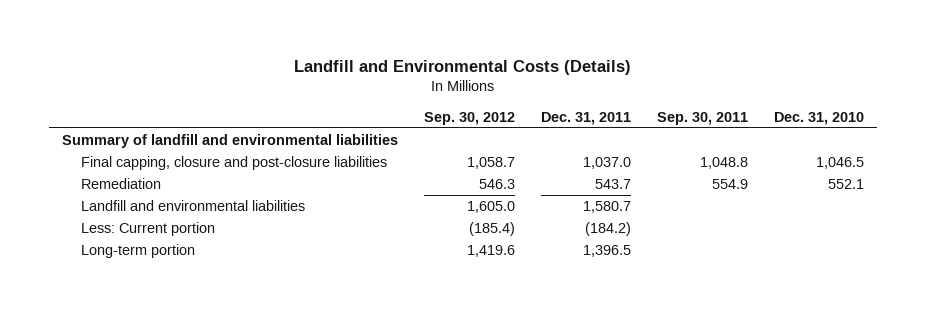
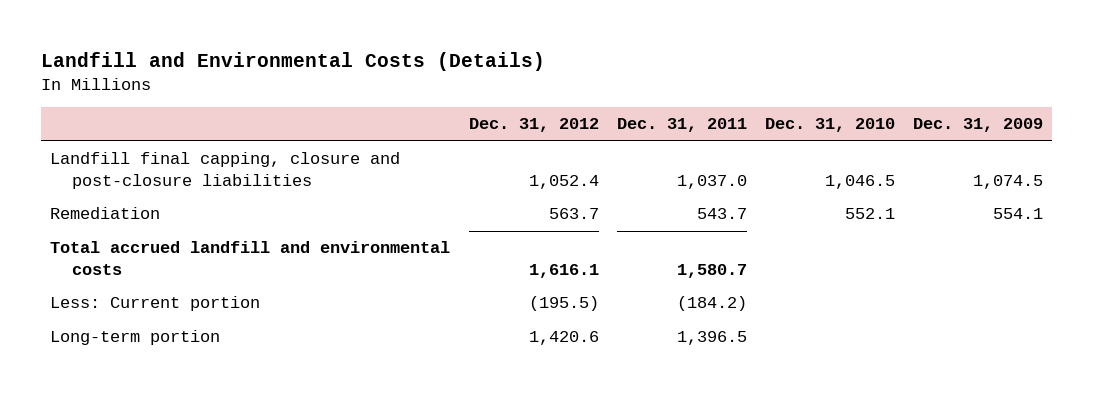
[424,111,516,125] Sep. 30, 2012 -> none
[656,111,748,125] Sep. 30, 2011 -> none
none -> [468,118,599,133] Dec. 31, 2012
none -> [913,118,1044,133] Dec. 31, 2009
[62,134,399,149] Summary of landfill and environmental liabilities -> none
[81,156,388,171] Final capping, closure and post-closure liabilities -> [50,152,401,189] Landfill final capping, closure and post-closure liabilities
[81,200,306,212] Landfill and environmental liabilities -> [50,241,451,275] Total accrued landfill and environmental costs

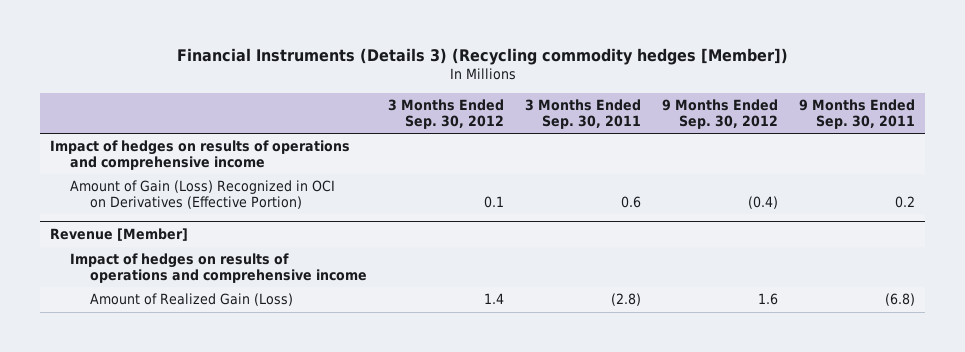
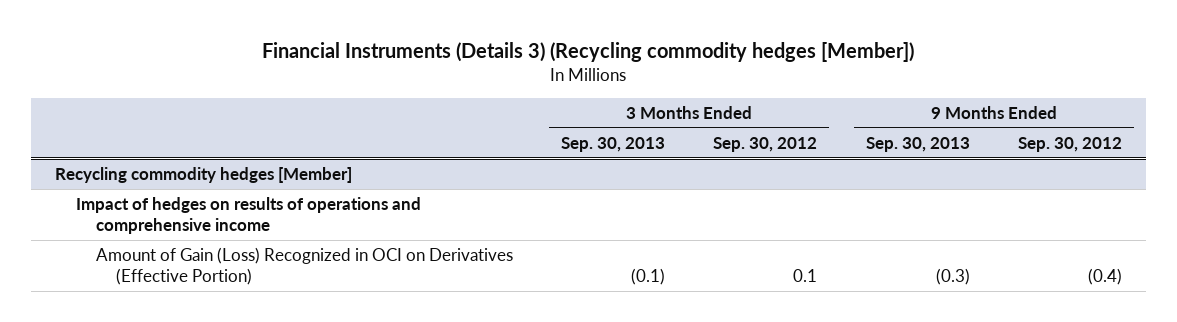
[524,99,641,129] 3 Months Ended Sep. 30, 2011 -> none
[798,99,915,129] 9 Months Ended Sep. 30, 2011 -> none
none -> [561,136,666,152] Sep. 30, 2013
none -> [865,136,970,152] Sep. 30, 2013
none -> [55,167,353,184] Recycling commodity hedges [Member]
[50,228,189,242] Revenue [Member] -> none
[70,253,368,284] Impact of hedges on results of operations and comprehensive income -> none
[90,293,294,307] Amount of Realized Gain (Loss) -> none

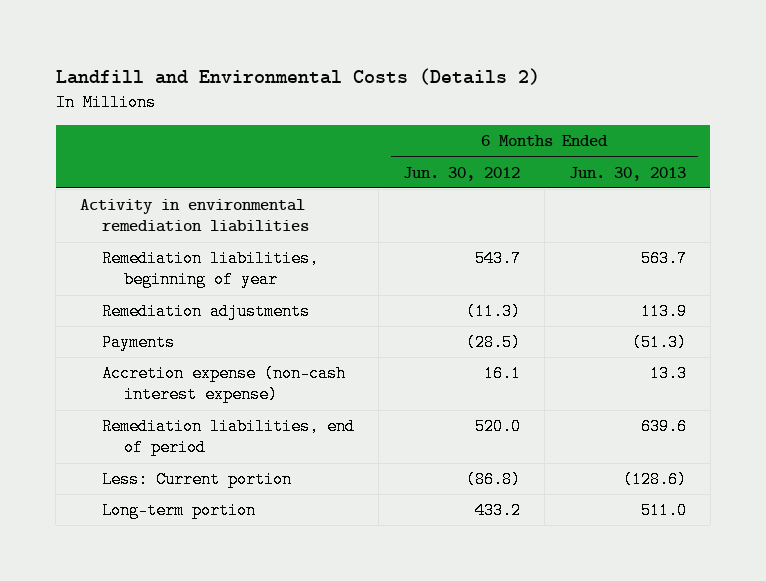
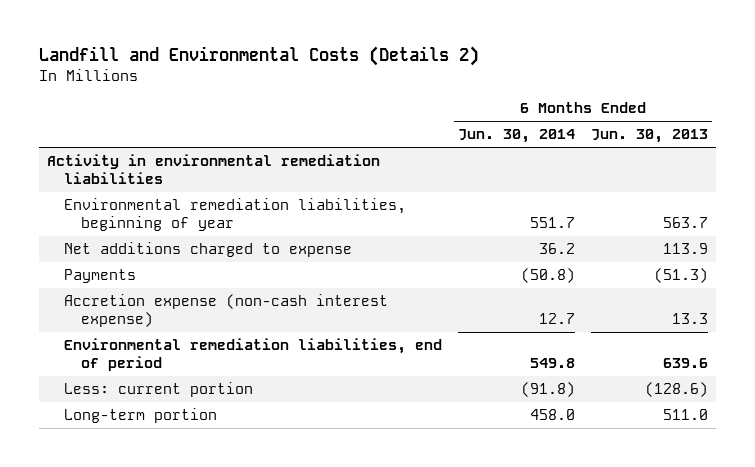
[403,166,521,181] Jun. 30, 2012 -> none
none -> [458,129,576,144] Jun. 30, 2014
[102,250,320,289] Remediation liabilities, beginning of year -> [63,198,406,231] Environmental remediation liabilities, beginning of year
[102,303,311,321] Remediation adjustments -> [63,242,352,258] Net additions charged to expense
[102,418,356,457] Remediation liabilities, end of period -> [63,338,442,371] Environmental remediation liabilities, end of period
[102,471,293,489] Less: Current portion -> [63,382,253,398] Less: current portion

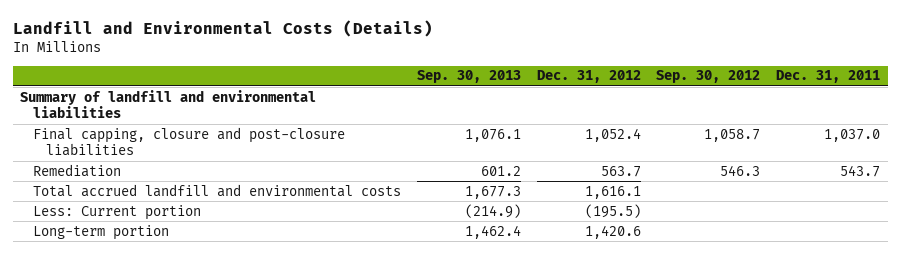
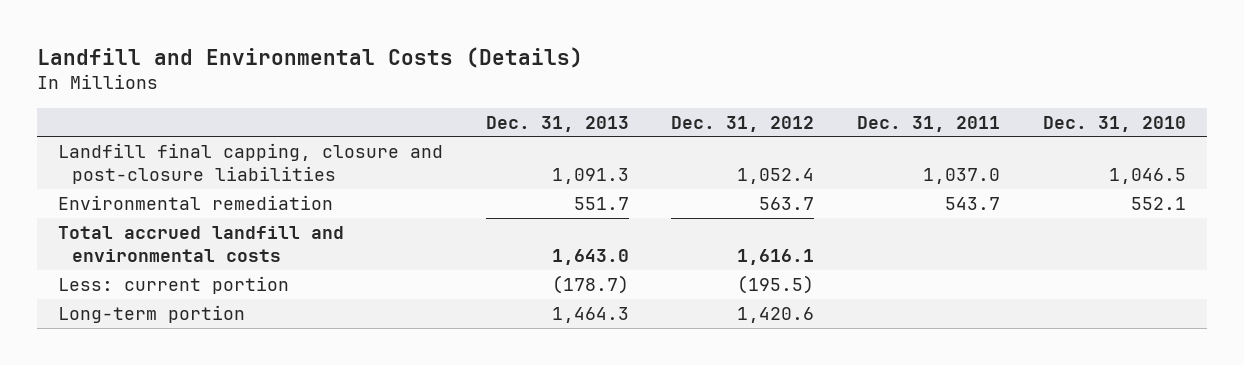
[416,70,521,84] Sep. 30, 2013 -> none
[656,70,761,84] Sep. 30, 2012 -> none
none -> [485,115,629,132] Dec. 31, 2013
none -> [1042,115,1186,132] Dec. 31, 2010
[20,89,317,119] Summary of landfill and environmental liabilities -> none
[33,126,346,157] Final capping, closure and post-closure liabilities -> [57,142,443,185] Landfill final capping, closure and post-closure liabilities
[33,163,122,177] Remediation -> [57,194,333,210] Environmental remediation
[33,204,202,220] Less: Current portion -> [57,275,289,294] Less: current portion

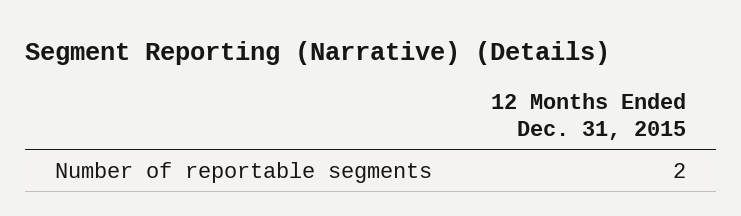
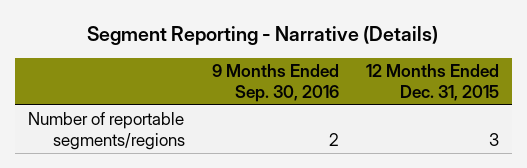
[25,40,611,65] Segment Reporting (Narrative) (Details) -> [87,25,439,45] Segment Reporting - Narrative (Details)
none -> [211,64,339,102] 9 Months Ended Sep. 30, 2016
[55,161,433,183] Number of reportable segments -> [28,112,185,151] Number of reportable segments/regions
[673,162,687,178] 2 -> [488,133,499,147] 3

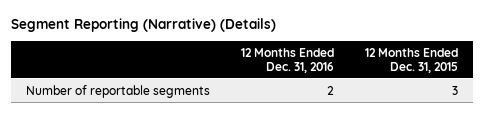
[87,25,439,45] Segment Reporting - Narrative (Details) -> [10,18,276,33] Segment Reporting (Narrative) (Details)
[211,64,339,102] 9 Months Ended Sep. 30, 2016 -> none
none -> [241,47,335,73] 12 Months Ended Dec. 31, 2016
[28,112,185,151] Number of reportable segments/regions -> [26,84,211,98] Number of reportable segments

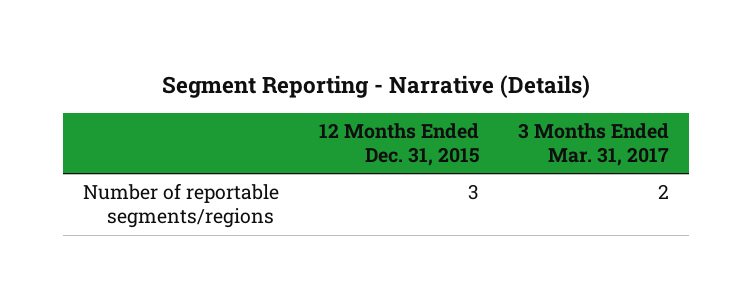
[10,18,276,33] Segment Reporting (Narrative) (Details) -> [162,75,591,99] Segment Reporting - Narrative (Details)
[241,47,335,73] 12 Months Ended Dec. 31, 2016 -> none
none -> [518,123,670,166] 3 Months Ended Mar. 31, 2017
[26,84,211,98] Number of reportable segments -> [82,183,279,229] Number of reportable segments/regions

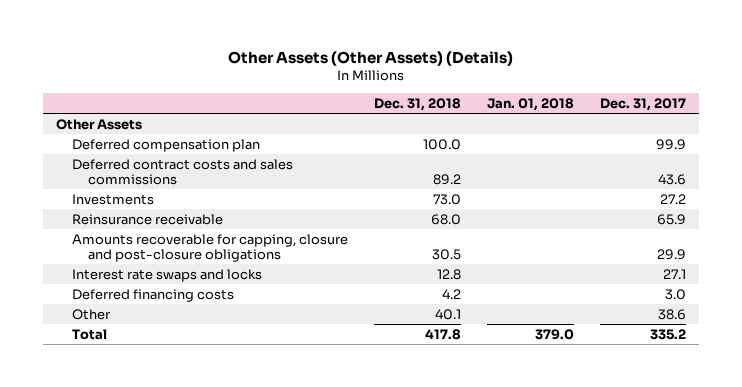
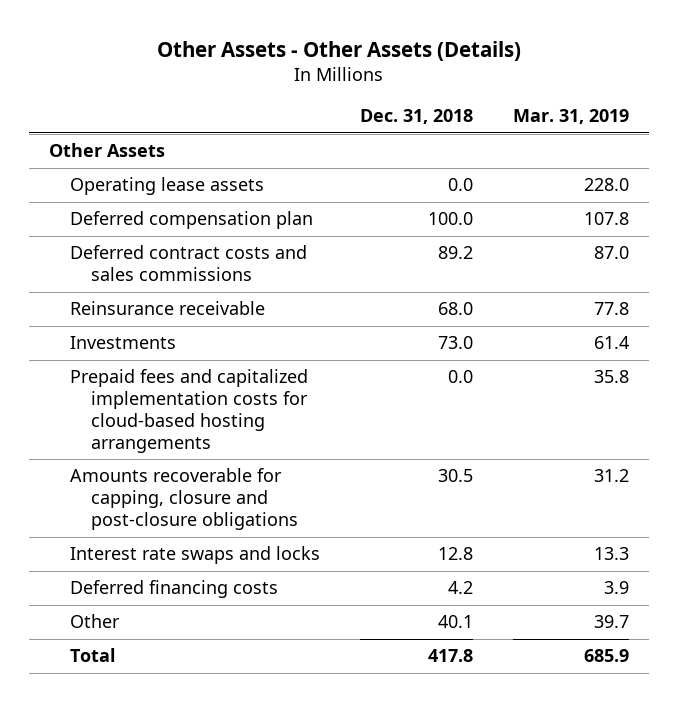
[227,50,513,66] Other Assets (Other Assets) (Details) -> [157,40,522,61] Other Assets - Other Assets (Details)
[486,97,574,111] Jan. 01, 2018 -> none
[599,97,686,111] Dec. 31, 2017 -> none
none -> [513,109,630,125] Mar. 31, 2019
none -> [70,177,265,196] Operating lease assets
[71,193,154,205] Investments -> [70,336,177,350] Investments
none -> [70,369,309,453] Prepaid fees and capitalized implementation costs for cloud-based hosting arrangements

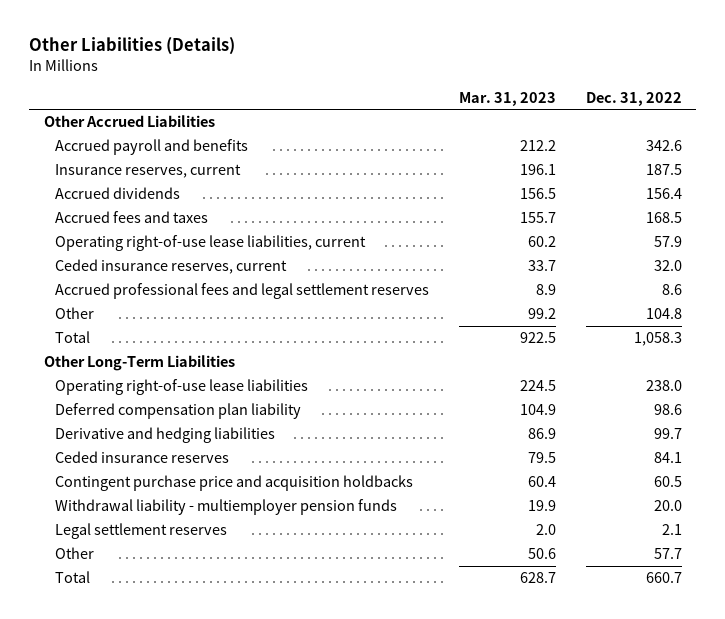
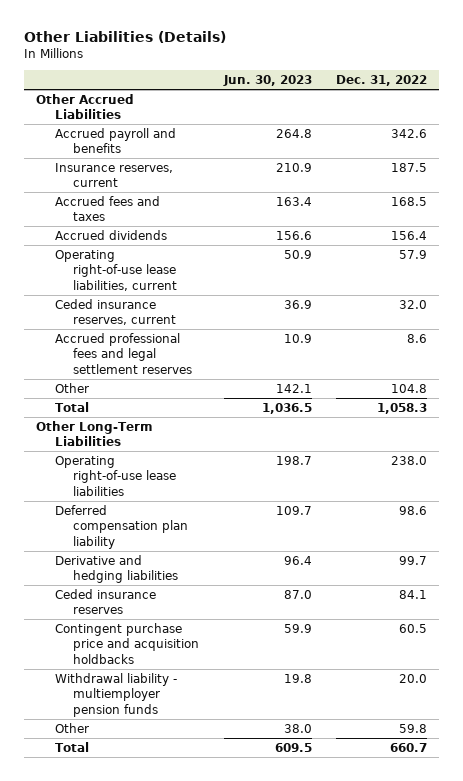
[458,91,556,106] Mar. 31, 2023 -> none
none -> [222,75,312,87] Jun. 30, 2023
[55,187,181,200] Accrued dividends -> [54,229,167,240] Accrued dividends
[55,523,228,540] Legal settlement reserves -> none
[653,548,682,560] 57.7 -> [399,723,428,733] 59.8

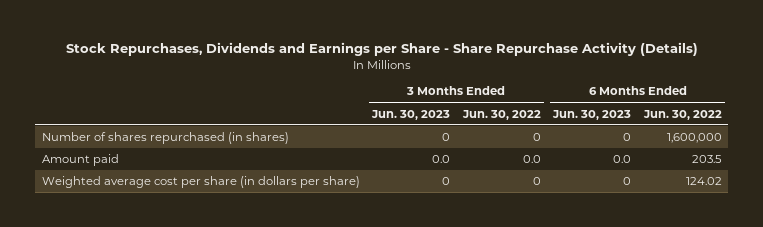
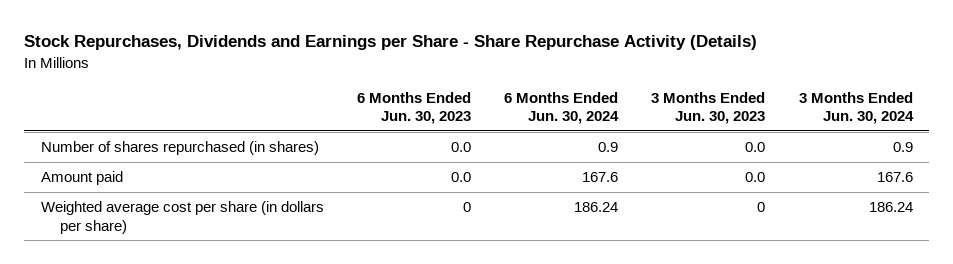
[461,109,541,120] Jun. 30, 2022 -> none
[642,109,722,120] Jun. 30, 2022 -> none
none -> [504,91,620,125] 6 Months Ended Jun. 30, 2024
none -> [798,91,914,125] 3 Months Ended Jun. 30, 2024
[442,133,451,142] 0 -> [745,141,766,152] 0.0
[623,133,632,142] 0 -> [450,141,471,152] 0.0

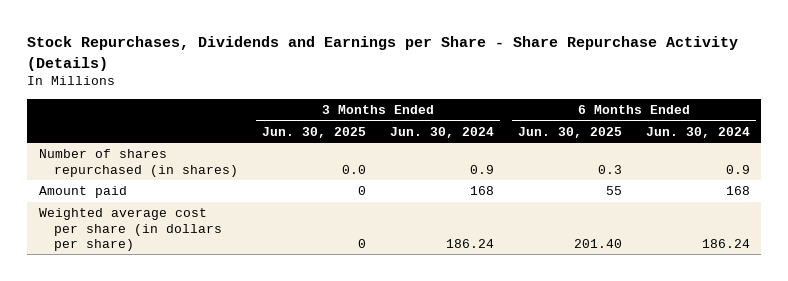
[356,91,471,125] 6 Months Ended Jun. 30, 2023 -> none
[651,91,766,125] 3 Months Ended Jun. 30, 2023 -> none
none -> [262,126,367,138] Jun. 30, 2025
none -> [517,126,622,138] Jun. 30, 2025
[582,171,619,182] 167.6 -> [725,186,750,196] 168
[876,171,913,182] 167.6 -> [469,186,494,196] 168

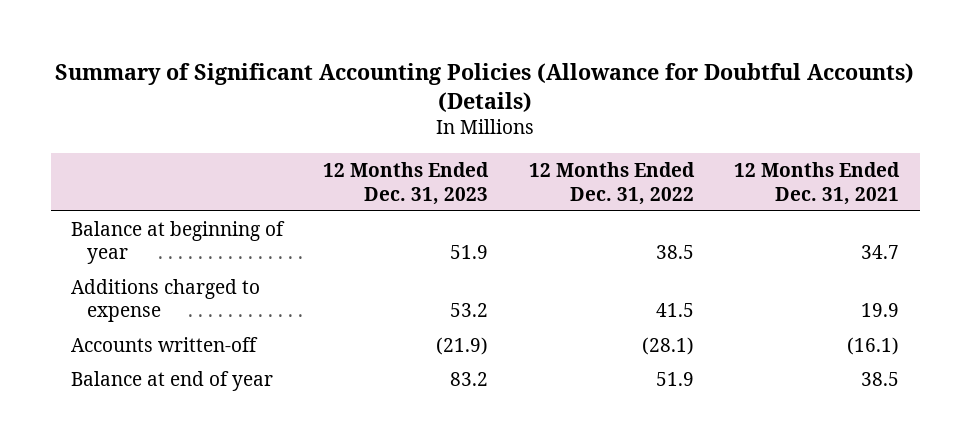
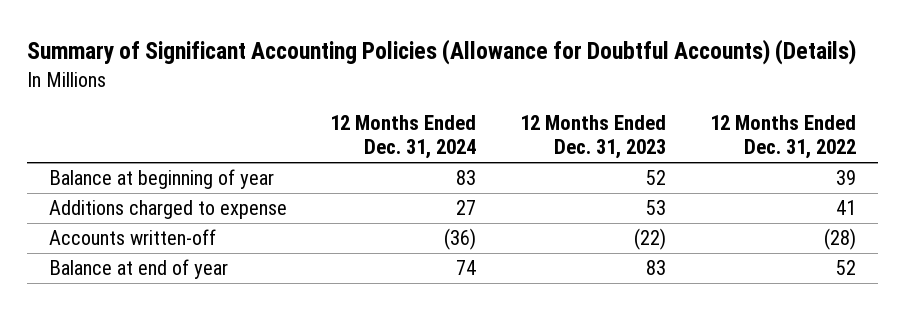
[734,162,901,205] 12 Months Ended Dec. 31, 2021 -> none
none -> [330,114,477,160] 12 Months Ended Dec. 31, 2024
[450,245,489,260] 51.9 -> [646,170,667,186] 52
[655,245,694,260] 38.5 -> [835,170,856,186] 39
[450,303,489,318] 53.2 -> [646,200,667,216] 53
[655,303,694,318] 41.5 -> [835,200,856,216] 41
[436,336,489,355] (21.9) -> [634,228,667,251] (22)
[641,336,694,355] (28.1) -> [823,228,856,251] (28)
[450,371,489,386] 83.2 -> [646,260,667,276] 83
[655,371,694,386] 51.9 -> [835,260,856,276] 52

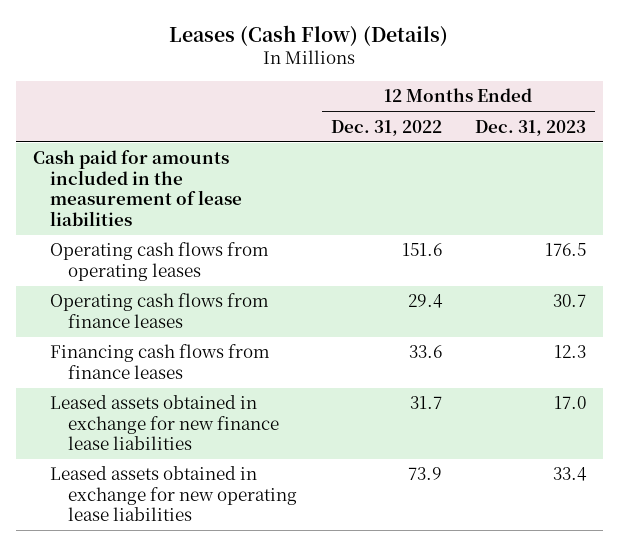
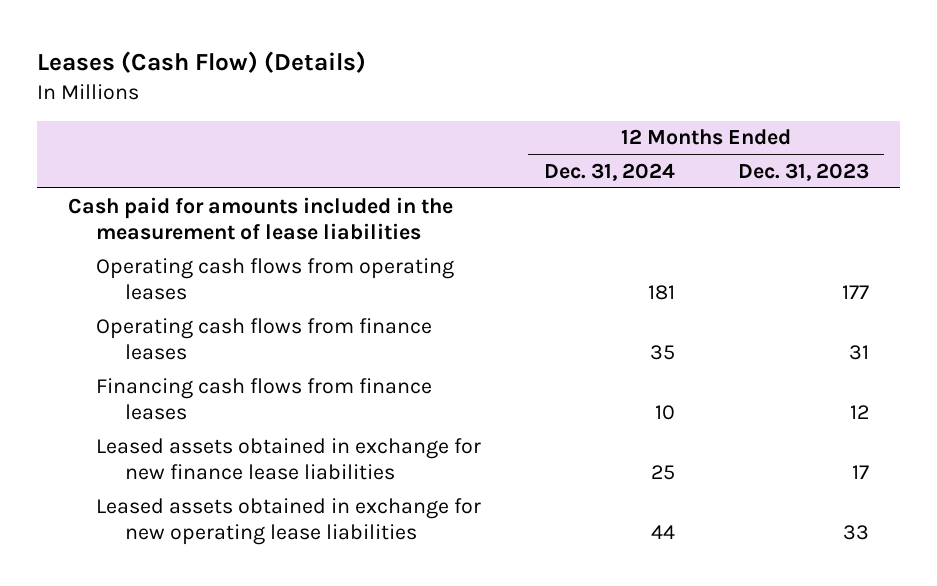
[330,119,442,136] Dec. 31, 2022 -> none
none -> [544,162,676,181] Dec. 31, 2024
[545,243,587,257] 176.5 -> [841,284,869,299] 177
[553,294,587,308] 30.7 -> [848,344,869,360] 31
[554,345,587,359] 12.3 -> [849,404,869,419] 12
[554,396,587,410] 17.0 -> [851,464,869,479] 17
[553,467,588,482] 33.4 -> [842,524,869,540] 33

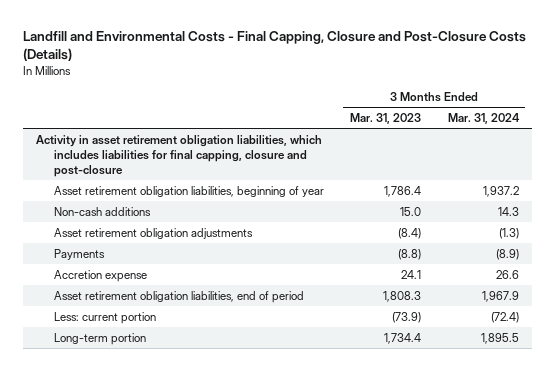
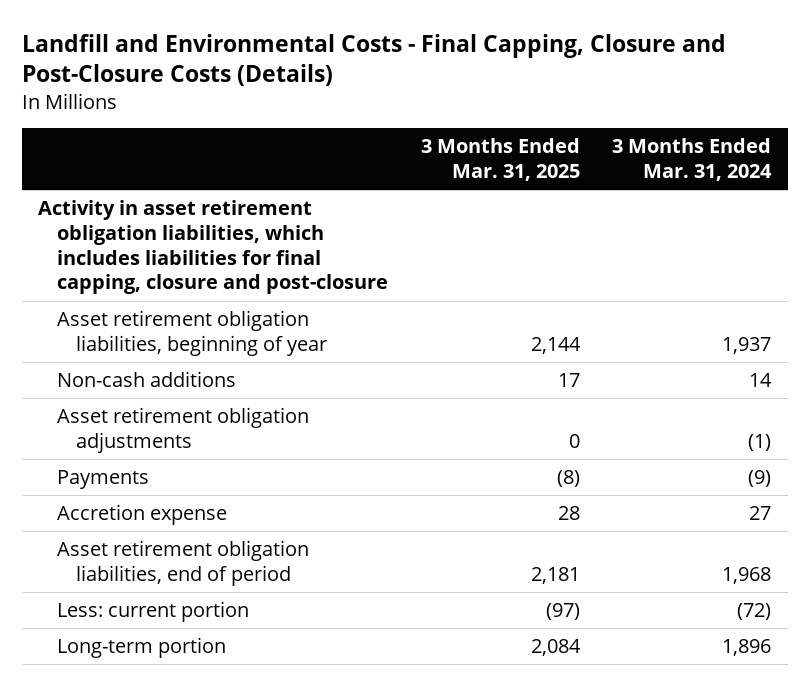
[350,113,422,125] Mar. 31, 2023 -> none
none -> [420,138,580,181] 3 Months Ended Mar. 31, 2025
[482,185,519,197] 1,937.2 -> [722,336,772,354] 1,937
[497,206,519,216] 14.3 -> [749,372,773,387] 14
[498,227,519,239] (1.3) -> [748,433,772,451] (1)
[495,248,519,260] (8.9) -> [748,469,772,487] (9)
[495,269,519,279] 26.6 -> [749,505,772,520] 27
[481,290,519,302] 1,967.9 -> [722,566,772,584] 1,968
[490,311,519,323] (72.4) -> [737,602,772,620] (72)
[480,332,519,344] 1,895.5 -> [722,638,772,656] 1,896

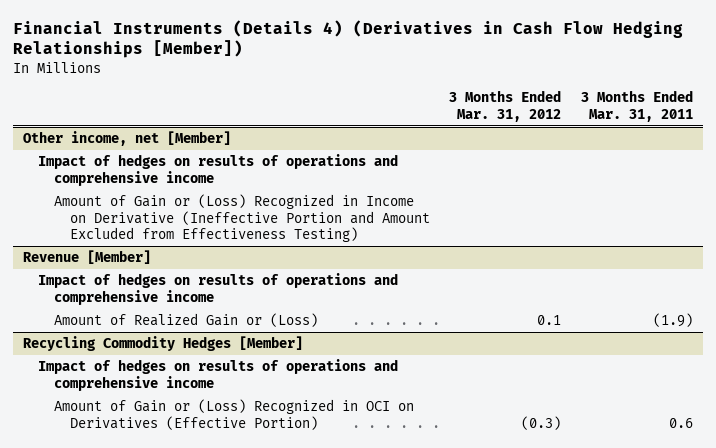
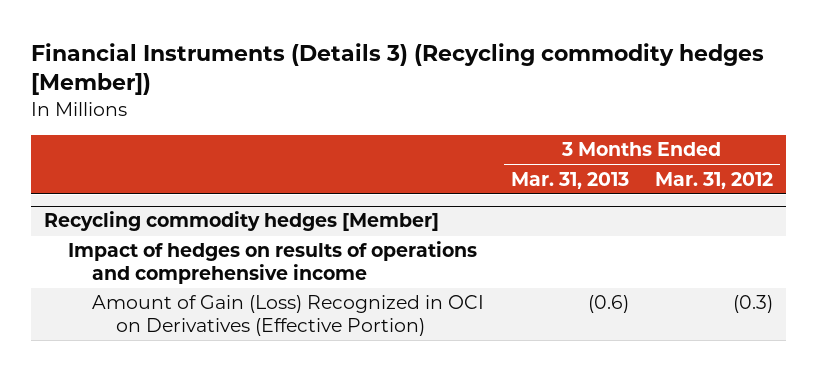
[12,19,683,59] Financial Instruments (Details 4) (Derivatives in Cash Flow Hedging Relationships [Member]) -> [30,42,764,96] Financial Instruments (Details 3) (Recycling commodity hedges [Member])
[581,90,694,122] 3 Months Ended Mar. 31, 2011 -> none
none -> [510,171,629,189] Mar. 31, 2013
[22,131,231,147] Other income, net [Member] -> none
[38,154,399,186] Impact of hedges on results of operations and comprehensive income -> none
[54,194,430,242] Amount of Gain or (Loss) Recognized in Income on Derivative (Ineffective Portion and Amount Excluded from Effectiveness Testing) -> none
[22,250,151,265] Revenue [Member] -> none
[38,273,399,305] Impact of hedges on results of operations and comprehensive income -> none
[54,313,319,328] Amount of Realized Gain or (Loss) -> none
[22,336,303,352] Recycling Commodity Hedges [Member] -> [44,211,440,232] Recycling commodity hedges [Member]
[54,399,415,430] Amount of Gain or (Loss) Recognized in OCI on Derivatives (Effective Portion) -> [91,295,484,336] Amount of Gain (Loss) Recognized in OCI on Derivatives (Effective Portion)

